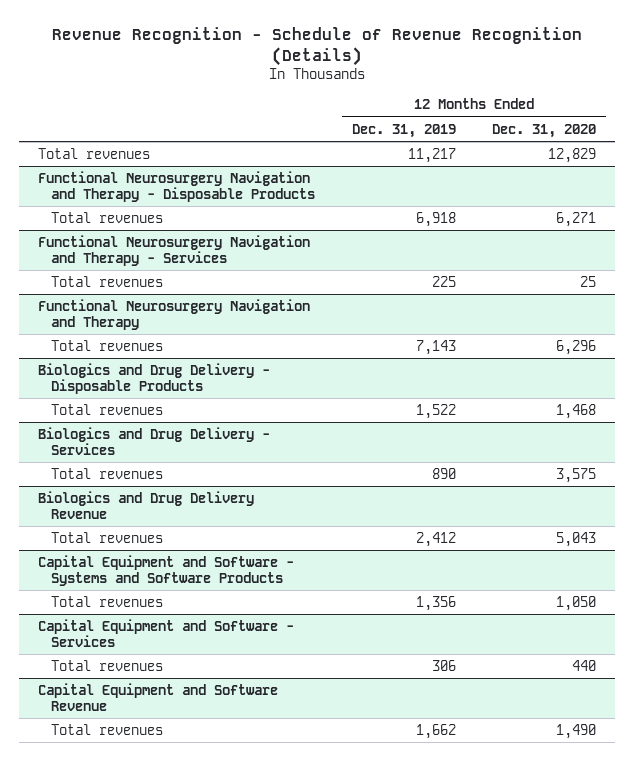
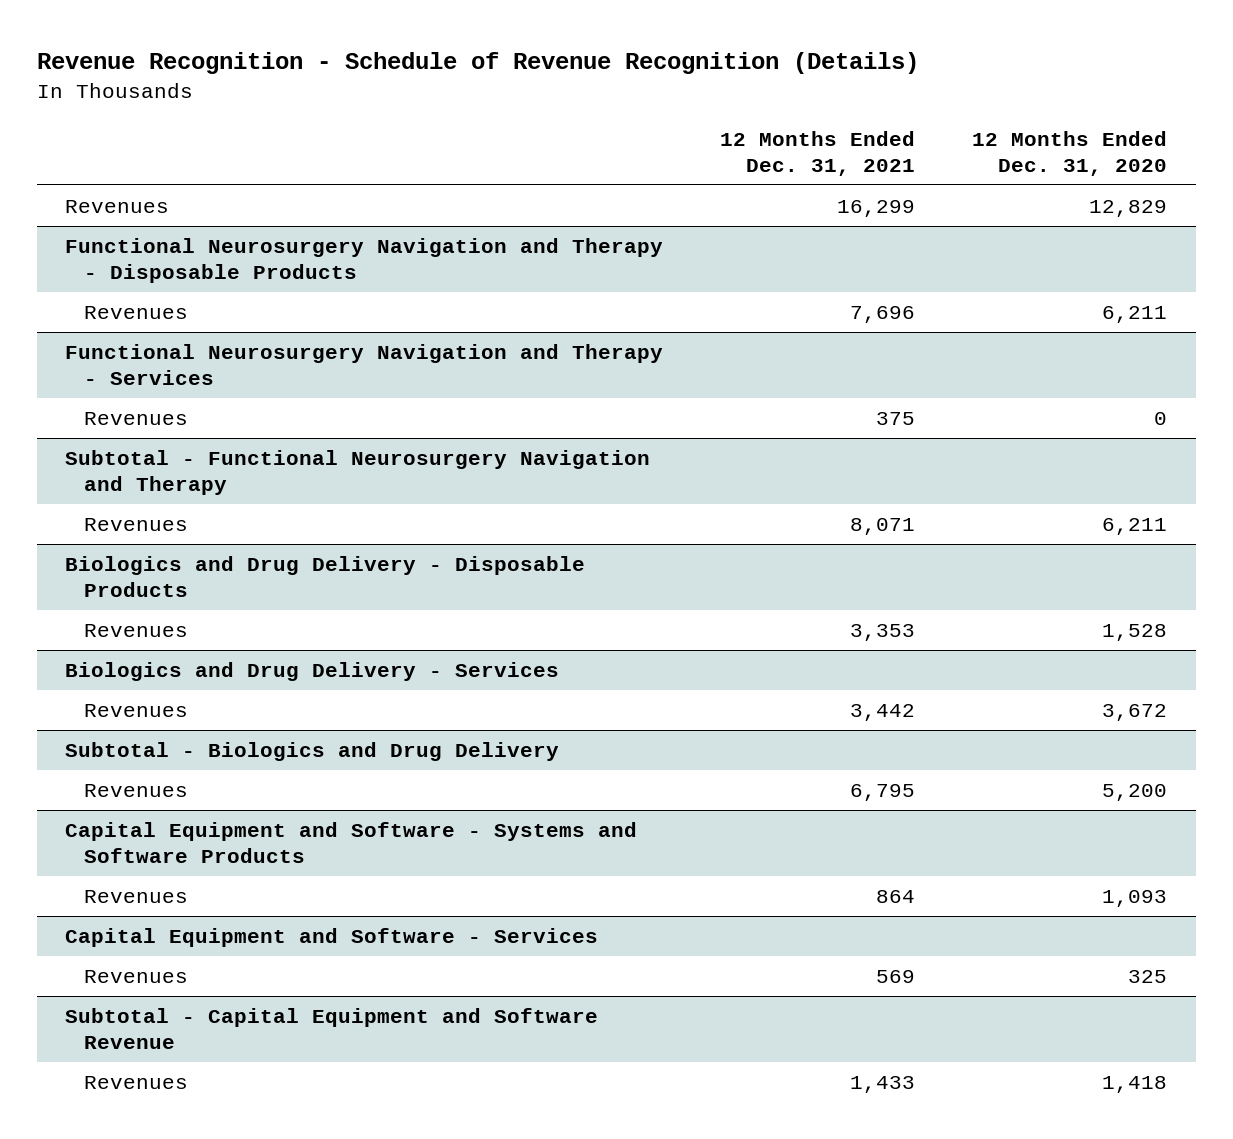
[351,123,456,138] Dec. 31, 2019 -> none
none -> [720,130,916,176] 12 Months Ended Dec. 31, 2021
[37,147,150,159] Total revenues -> [65,199,170,213] Revenues
[50,211,163,223] Total revenues -> [84,305,189,319] Revenues
[556,211,597,227] 6,271 -> [1102,305,1168,323] 6,211
[50,275,163,287] Total revenues -> [84,411,189,425] Revenues
[580,275,597,287] 25 -> [1154,411,1168,425] 0
[37,298,310,330] Functional Neurosurgery Navigation and Therapy -> [65,449,651,495] Subtotal - Functional Neurosurgery Navigation and Therapy
[50,339,163,351] Total revenues -> [84,517,189,531] Revenues
[556,339,597,355] 6,296 -> [1102,517,1168,535] 6,211
[50,403,163,415] Total revenues -> [84,623,189,637] Revenues
[556,403,597,419] 1,468 -> [1102,623,1168,641] 1,528
[50,467,163,479] Total revenues -> [84,703,189,717] Revenues
[556,467,597,483] 3,575 -> [1102,703,1168,721] 3,672
[37,490,254,519] Biologics and Drug Delivery Revenue -> [65,741,560,761] Subtotal - Biologics and Drug Delivery
[50,531,163,543] Total revenues -> [84,783,189,797] Revenues
[556,531,597,547] 5,043 -> [1102,783,1168,801] 5,200
[50,595,163,607] Total revenues -> [84,889,189,903] Revenues
[556,595,597,611] 1,050 -> [1102,889,1168,907] 1,093
[50,659,163,671] Total revenues -> [84,969,189,983] Revenues
[572,659,597,671] 440 -> [1128,969,1168,983] 325
[37,682,278,711] Capital Equipment and Software Revenue -> [65,1007,599,1049] Subtotal - Capital Equipment and Software Revenue
[50,723,163,735] Total revenues -> [84,1075,189,1089] Revenues
[556,723,597,739] 1,490 -> [1102,1075,1168,1093] 1,418

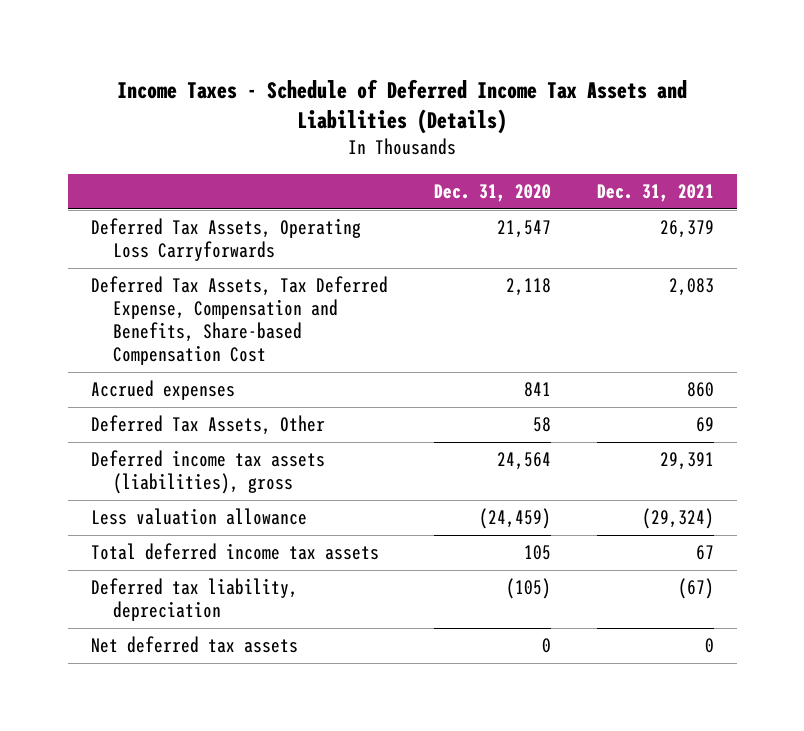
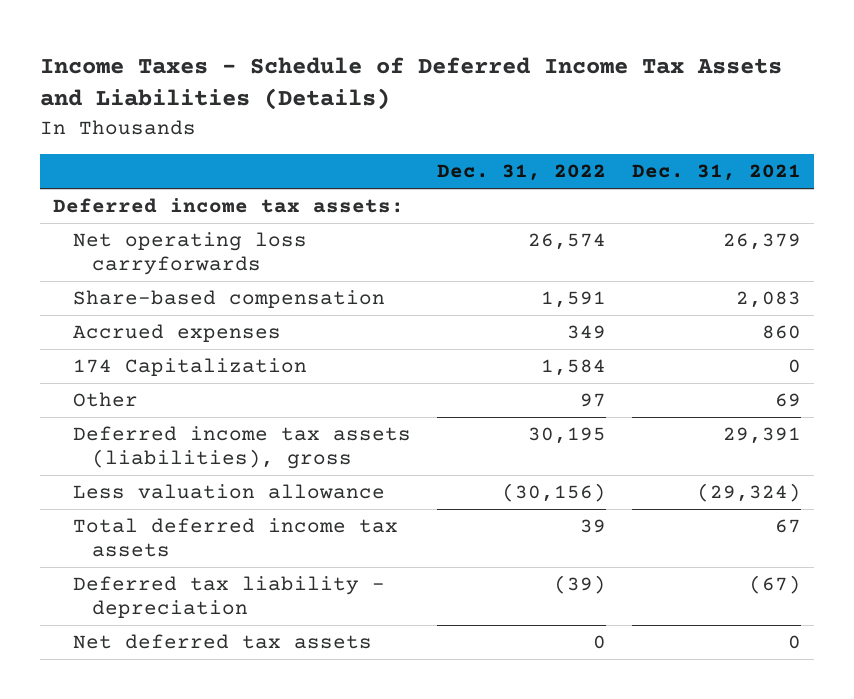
[433,183,551,202] Dec. 31, 2020 -> none
none -> [436,164,606,182] Dec. 31, 2022
none -> [53,198,405,214] Deferred income tax assets:
[90,218,361,262] Deferred Tax Assets, Operating Loss Carryforwards -> [72,232,307,276] Net operating loss carryforwards
[90,276,388,366] Deferred Tax Assets, Tax Deferred Expense, Compensation and Benefits, Share-based Compensation Cost -> [72,290,385,309] Share-based compensation
none -> [72,358,307,377] 174 Capitalization
[90,415,325,436] Deferred Tax Assets, Other -> [72,392,138,408] Other
[90,578,298,622] Deferred tax liability, depreciation -> [72,576,385,619] Deferred tax liability - depreciation

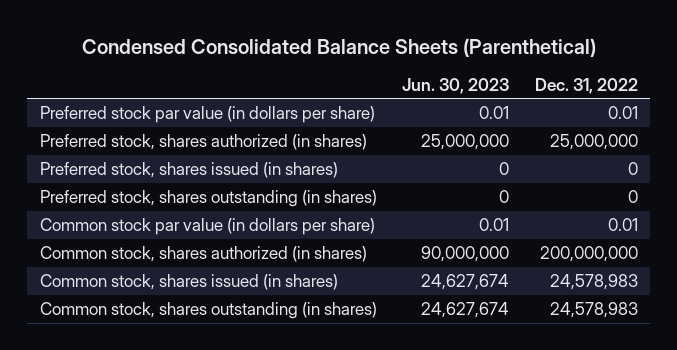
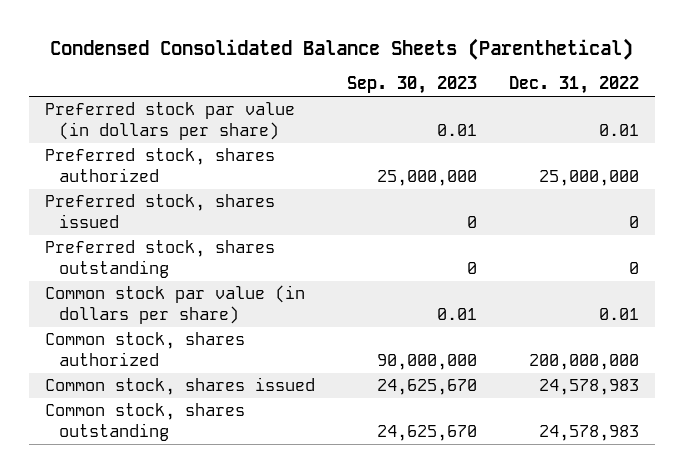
[402,77,510,94] Jun. 30, 2023 -> none
none -> [347,76,478,95] Sep. 30, 2023
[39,134,367,151] Preferred stock, shares authorized (in shares) -> [45,148,276,183] Preferred stock, shares authorized
[39,162,338,179] Preferred stock, shares issued (in shares) -> [45,194,276,229] Preferred stock, shares issued
[39,190,377,208] Preferred stock, shares outstanding (in shares) -> [45,240,276,279] Preferred stock, shares outstanding
[39,246,367,263] Common stock, shares authorized (in shares) -> [45,332,246,367] Common stock, shares authorized
[39,274,338,291] Common stock, shares issued (in shares) -> [45,377,316,396] Common stock, shares issued
[39,302,377,320] Common stock, shares outstanding (in shares) -> [45,403,246,442] Common stock, shares outstanding

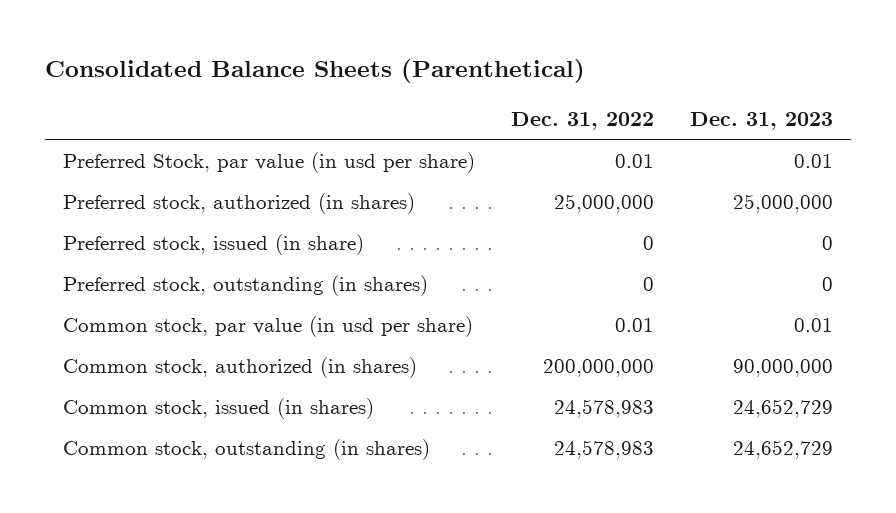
[50,37,634,60] Condensed Consolidated Balance Sheets (Parenthetical) -> [44,59,585,84] Consolidated Balance Sheets (Parenthetical)
[347,76,478,95] Sep. 30, 2023 -> none
none -> [689,112,833,131] Dec. 31, 2023
[45,102,296,141] Preferred stock par value (in dollars per share) -> [62,151,475,173] Preferred Stock, par value (in usd per share)
[45,148,276,183] Preferred stock, shares authorized -> [62,192,415,214] Preferred stock, authorized (in shares)
[45,194,276,229] Preferred stock, shares issued -> [62,233,364,255] Preferred stock, issued (in share)
[45,240,276,279] Preferred stock, shares outstanding -> [62,274,428,296] Preferred stock, outstanding (in shares)
[45,285,306,325] Common stock par value (in dollars per share) -> [62,315,473,337] Common stock, par value (in usd per share)
[45,332,246,367] Common stock, shares authorized -> [62,356,417,378] Common stock, authorized (in shares)
[45,377,316,396] Common stock, shares issued -> [62,397,374,419] Common stock, issued (in shares)
[45,403,246,442] Common stock, shares outstanding -> [62,438,430,460] Common stock, outstanding (in shares)

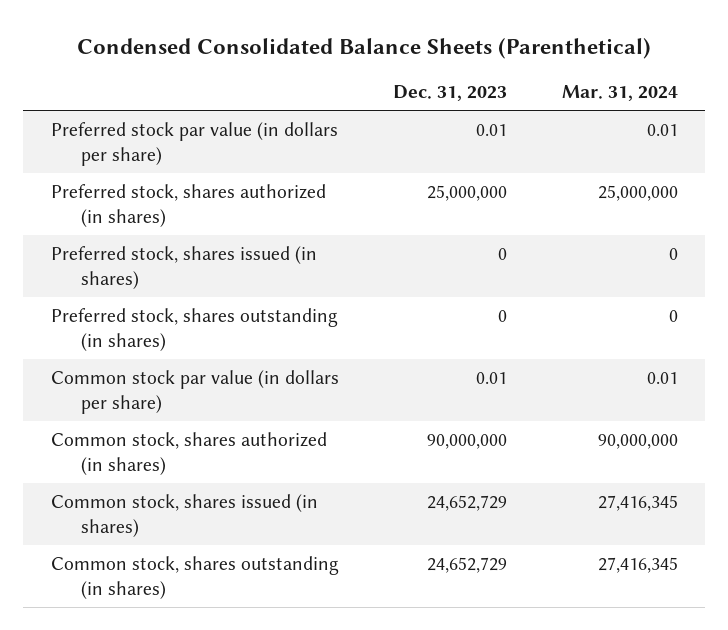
[44,59,585,84] Consolidated Balance Sheets (Parenthetical) -> [77,37,652,59] Condensed Consolidated Balance Sheets (Parenthetical)
[510,112,654,131] Dec. 31, 2022 -> none
none -> [561,85,678,102] Mar. 31, 2024
[62,151,475,173] Preferred Stock, par value (in usd per share) -> [50,121,338,167] Preferred stock par value (in dollars per share)
[62,192,415,214] Preferred stock, authorized (in shares) -> [50,183,326,228] Preferred stock, shares authorized (in shares)
[62,233,364,255] Preferred stock, issued (in share) -> [50,245,317,290] Preferred stock, shares issued (in shares)
[62,274,428,296] Preferred stock, outstanding (in shares) -> [50,307,338,352] Preferred stock, shares outstanding (in shares)
[62,315,473,337] Common stock, par value (in usd per share) -> [50,369,339,415] Common stock par value (in dollars per share)
[62,356,417,378] Common stock, authorized (in shares) -> [50,431,327,476] Common stock, shares authorized (in shares)
[62,397,374,419] Common stock, issued (in shares) -> [50,493,318,538] Common stock, shares issued (in shares)
[62,438,430,460] Common stock, outstanding (in shares) -> [50,555,339,600] Common stock, shares outstanding (in shares)

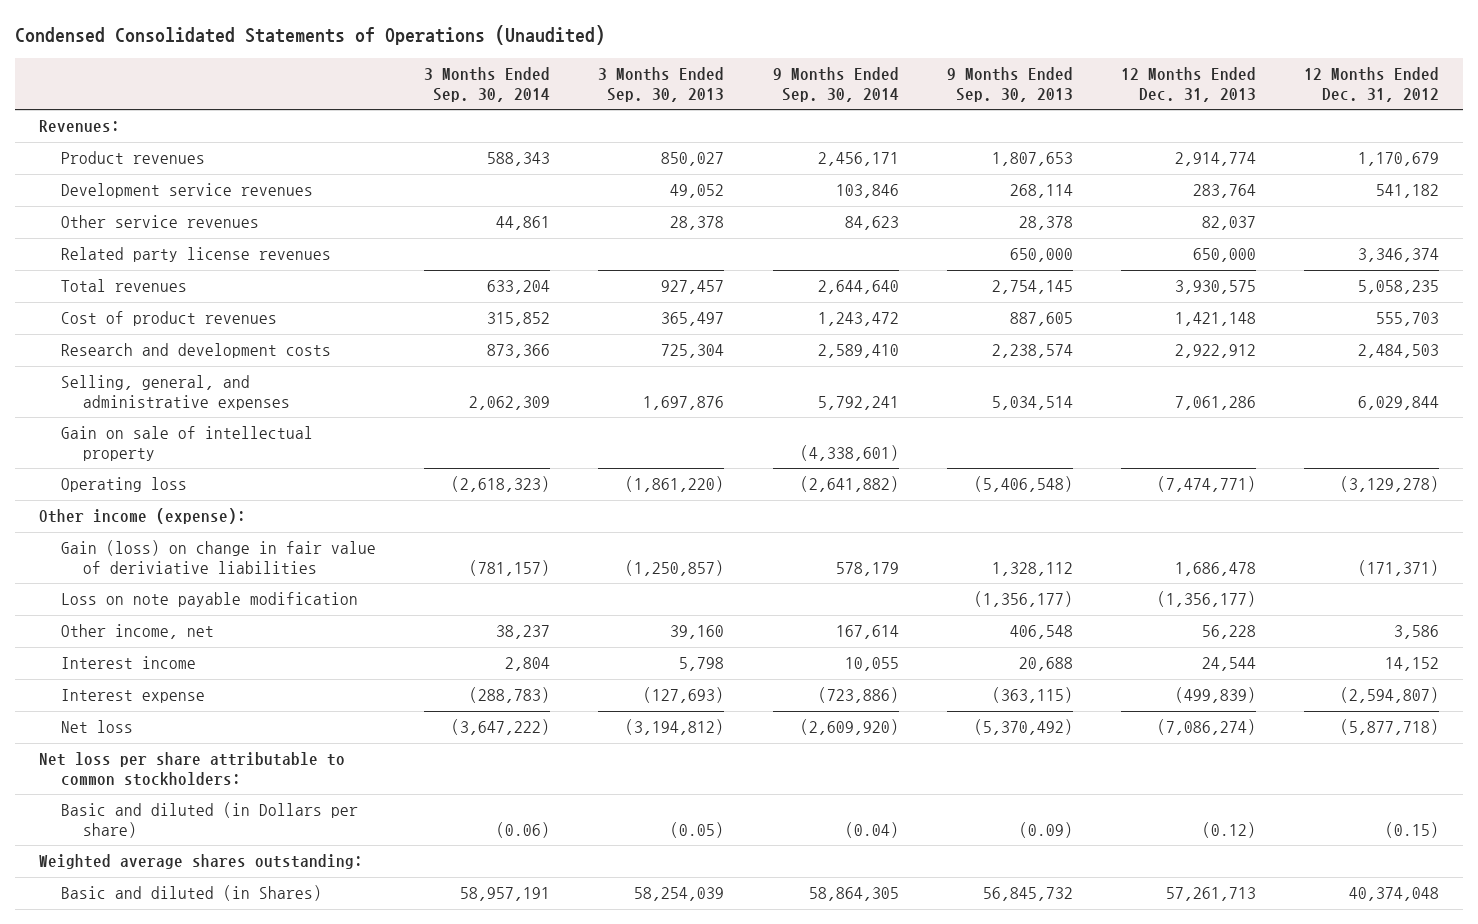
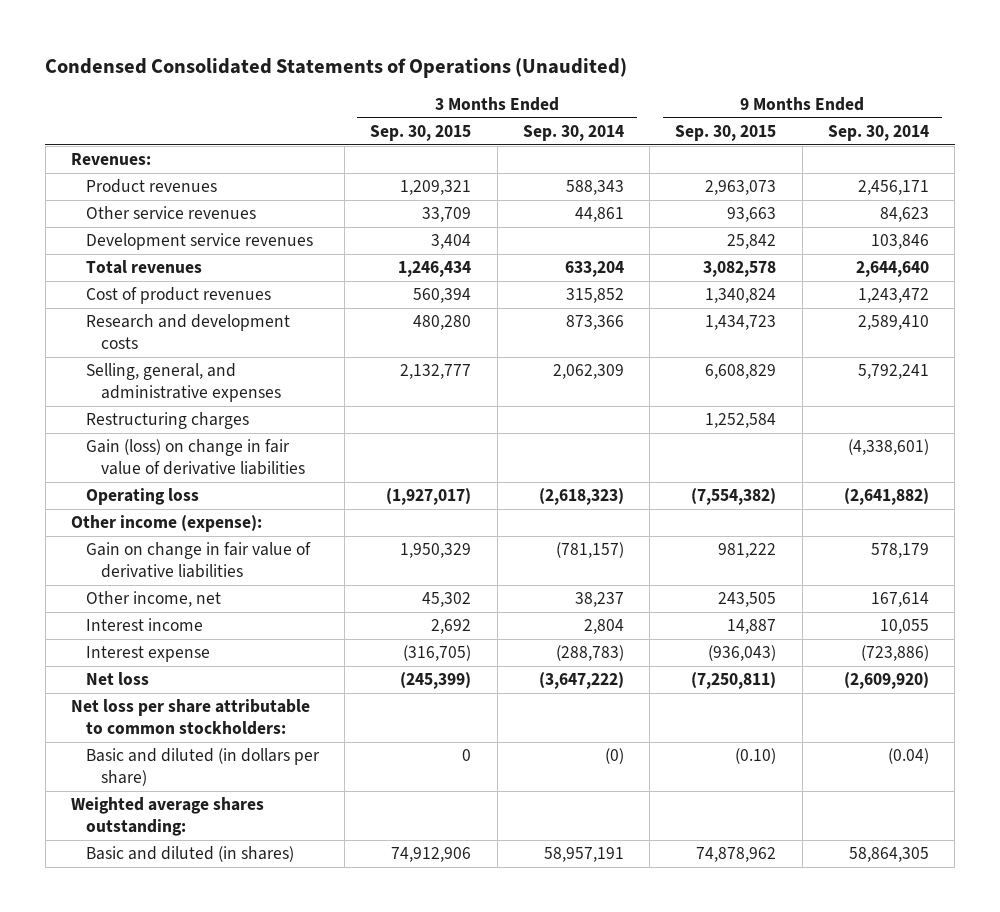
[598,67,725,102] 3 Months Ended Sep. 30, 2013 -> none
[946,67,1073,102] 9 Months Ended Sep. 30, 2013 -> none
[1120,67,1256,102] 12 Months Ended Dec. 31, 2013 -> none
[1304,67,1440,102] 12 Months Ended Dec. 31, 2012 -> none
none -> [370,124,472,141] Sep. 30, 2015
none -> [675,124,777,141] Sep. 30, 2015
[61,247,332,263] Related party license revenues -> none
[61,183,314,199] Development service revenues -> [85,233,313,251] Development service revenues
none -> [85,412,249,430] Restructuring charges
[61,426,314,461] Gain on sale of intellectual property -> [85,439,305,476] Gain (loss) on change in fair value of derivative liabilities
[61,592,359,608] Loss on note payable modification -> none
[61,540,377,574] Gain (loss) on change in fair value of deriviative liabilities -> [85,542,311,579] Gain on change in fair value of derivative liabilities
[61,802,359,838] Basic and diluted (in Dollars per share) -> [85,748,320,787] Basic and diluted (in dollars per share)
[496,821,551,838] (0.06) -> [604,748,624,765] (0)
[61,885,323,902] Basic and diluted (in Shares) -> [85,846,294,863] Basic and diluted (in shares)

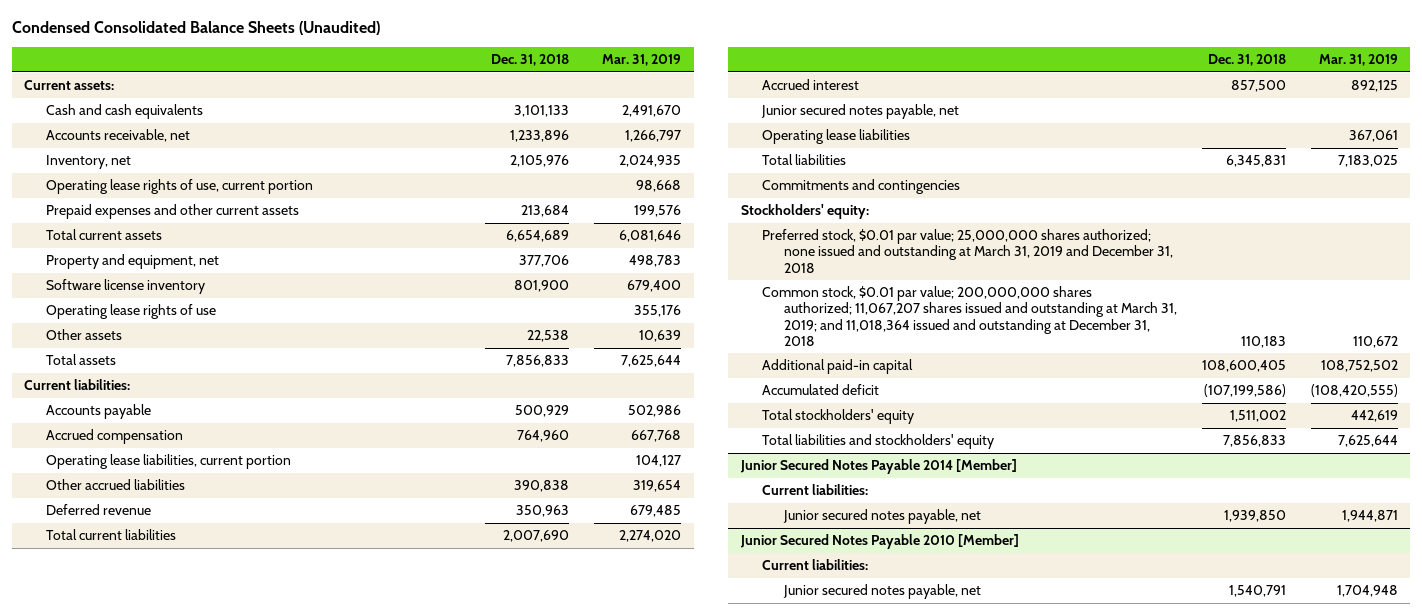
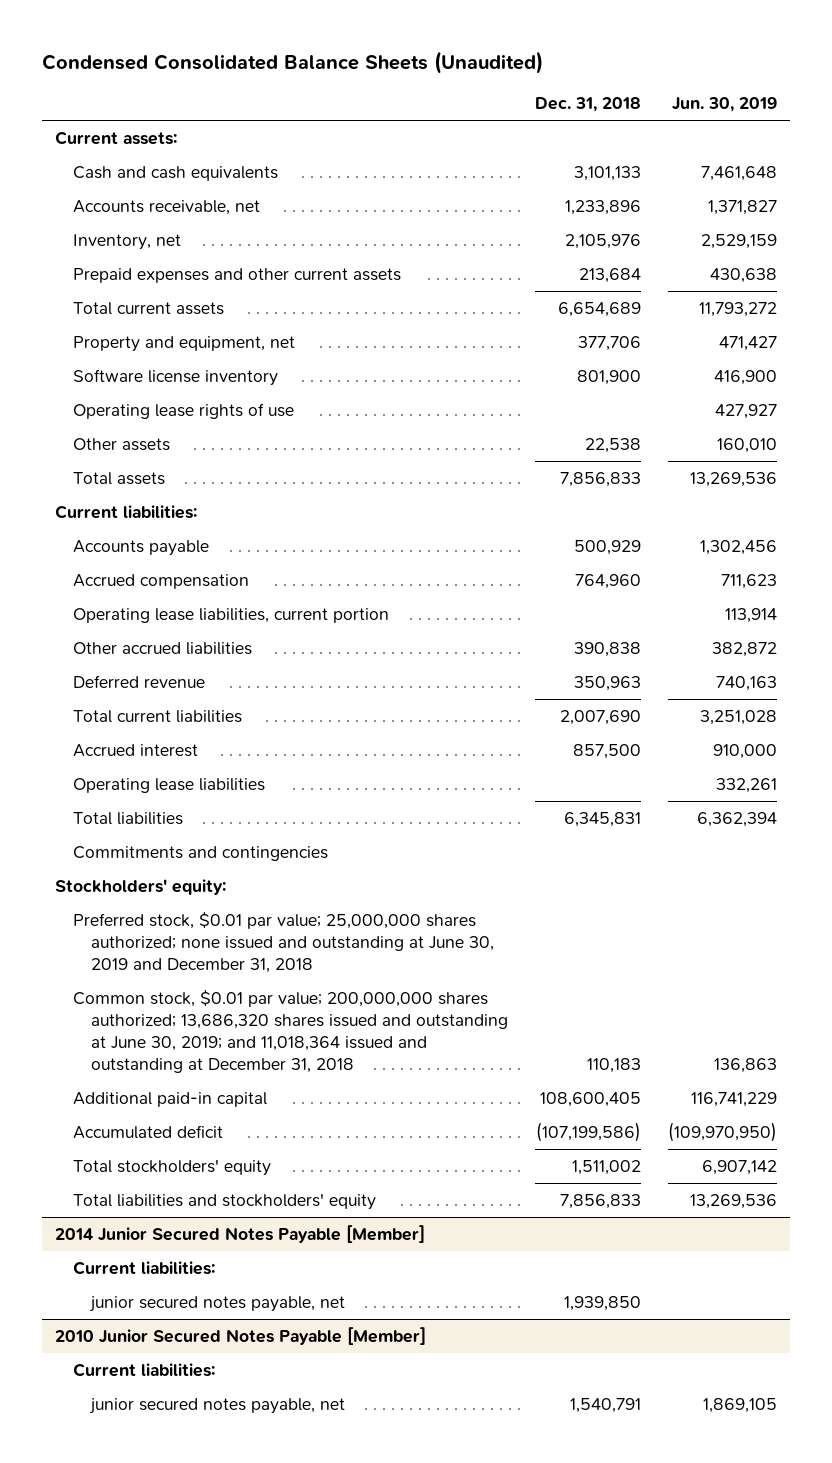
[602,54,682,67] Mar. 31, 2019 -> none
none -> [671,97,777,113] Jun. 30, 2019
[45,179,313,195] Operating lease rights of use, current portion -> none
[761,104,960,120] Junior secured notes payable, net -> none
[762,229,1174,273] Preferred stock, $0.01 par value; 25,000,000 shares authorized; none issued and outstanding at March 31, 2019 and December 31, 2018 -> [73,911,494,973] Preferred stock, $0.01 par value; 25,000,000 shares authorized; none issued and outstanding at June 30, 2019 and December 31, 2018
[762,286,1178,346] Common stock, $0.01 par value; 200,000,000 shares authorized; 11,067,207 shares issued and outstanding at March 31, 2019; and 11,018,364 issued and outstanding at December 31, 2018 -> [73,989,508,1073] Common stock, $0.01 par value; 200,000,000 shares authorized; 13,686,320 shares issued and outstanding at June 30, 2019; and 11,018,364 issued and outstanding at December 31, 2018
[739,459,1017,475] Junior Secured Notes Payable 2014 [Member] -> [55,1224,426,1243] 2014 Junior Secured Notes Payable [Member]
[783,509,982,525] Junior secured notes payable, net -> [88,1295,345,1312] junior secured notes payable, net
[739,534,1019,550] Junior Secured Notes Payable 2010 [Member] -> [55,1326,427,1345] 2010 Junior Secured Notes Payable [Member]
[783,584,982,600] Junior secured notes payable, net -> [88,1397,345,1414] junior secured notes payable, net

